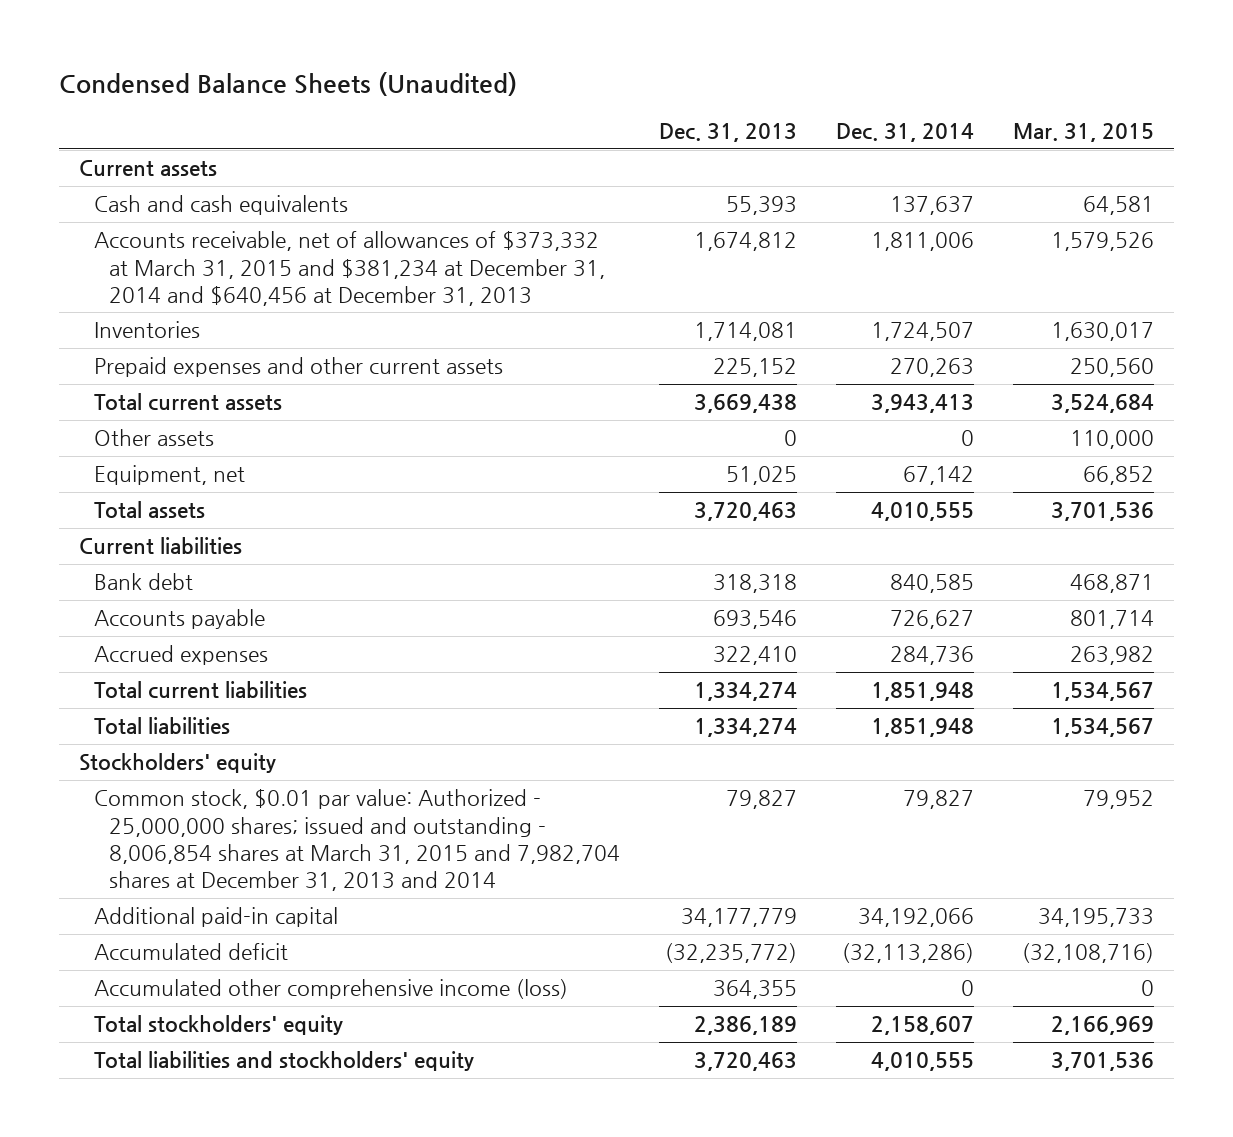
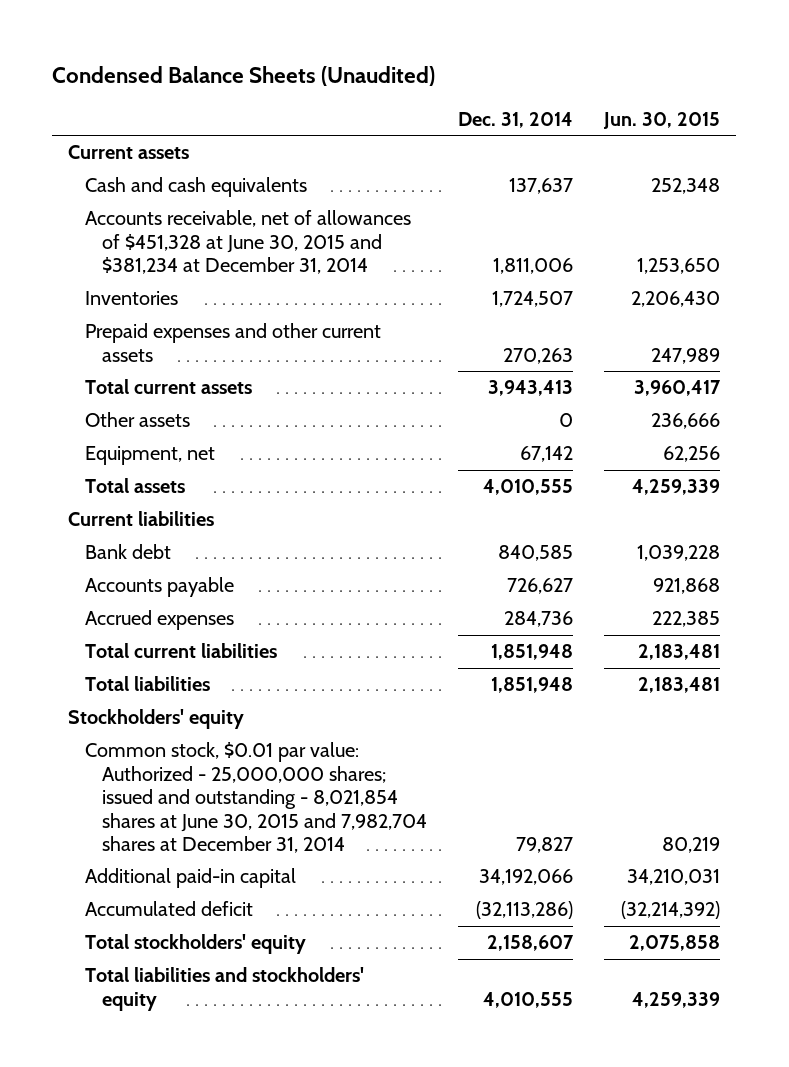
[659,123,798,143] Dec. 31, 2013 -> none
[1013,123,1155,143] Mar. 31, 2015 -> none
none -> [603,112,721,130] Jun. 30, 2015
[93,231,605,306] Accounts receivable, net of allowances of $373,332 at March 31, 2015 and $381,234 at December 31, 2014 and $640,456 at December 31, 2013 -> [84,210,411,275] Accounts receivable, net of allowances of $451,328 at June 30, 2015 and $381,234 at December 31, 2014
[93,789,620,892] Common stock, $0.01 par value: Authorized - 25,000,000 shares; issued and outstanding - 8,006,854 shares at March 31, 2015 and 7,982,704 shares at December 31, 2013 and 2014 -> [84,742,427,853] Common stock, $0.01 par value: Authorized - 25,000,000 shares; issued and outstanding - 8,021,854 shares at June 30, 2015 and 7,982,704 shares at December 31, 2014
[93,979,568,1000] Accumulated other comprehensive income (loss) -> none

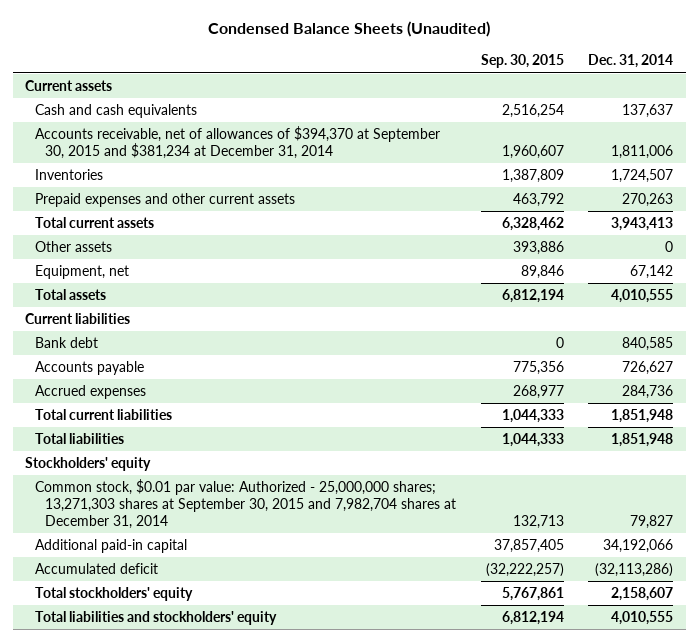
[603,112,721,130] Jun. 30, 2015 -> none
none -> [480,54,564,69] Sep. 30, 2015
[84,210,411,275] Accounts receivable, net of allowances of $451,328 at June 30, 2015 and $381,234 at December 31, 2014 -> [35,126,441,159] Accounts receivable, net of allowances of $394,370 at September 30, 2015 and $381,234 at December 31, 2014
[84,742,427,853] Common stock, $0.01 par value: Authorized - 25,000,000 shares; issued and outstanding - 8,021,854 shares at June 30, 2015 and 7,982,704 shares at December 31, 2014 -> [35,479,457,529] Common stock, $0.01 par value: Authorized - 25,000,000 shares; 13,271,303 shares at September 30, 2015 and 7,982,704 shares at December 31, 2014

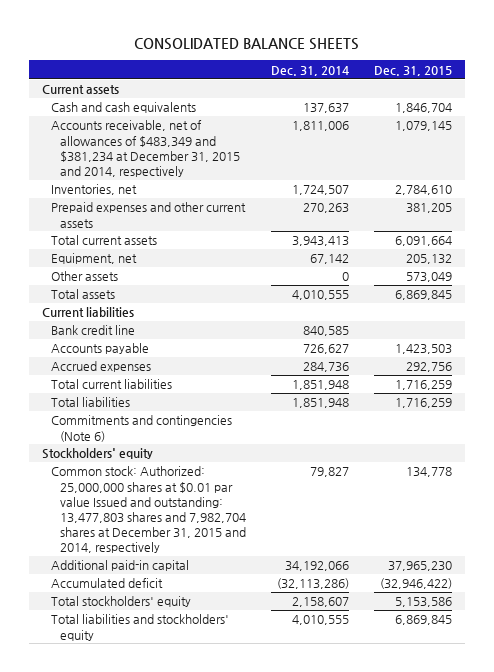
[208,21,491,38] Condensed Balance Sheets (Unaudited) -> [134,38,360,51] CONSOLIDATED BALANCE SHEETS
[480,54,564,69] Sep. 30, 2015 -> none
none -> [374,65,453,76] Dec. 31, 2015
[35,126,441,159] Accounts receivable, net of allowances of $394,370 at September 30, 2015 and $381,234 at December 31, 2014 -> [51,120,241,177] Accounts receivable, net of allowances of $483,349 and $381,234 at December 31, 2015 and 2014, respectively
[35,169,104,181] Inventories -> [51,184,138,196] Inventories, net
[35,241,113,253] Other assets -> [51,271,119,282] Other assets
[35,337,99,349] Bank debt -> [51,325,136,336] Bank credit line
none -> [51,415,233,442] Commitments and contingencies (Note 6)
[35,479,457,529] Common stock, $0.01 par value: Authorized - 25,000,000 shares; 13,271,303 shares at September 30, 2015 and 7,982,704 shares at December 31, 2014 -> [51,466,247,554] Common stock: Authorized: 25,000,000 shares at $0.01 par value Issued and outstanding: 13,477,803 shares and 7,982,704 shares at December 31, 2015 and 2014, respectively

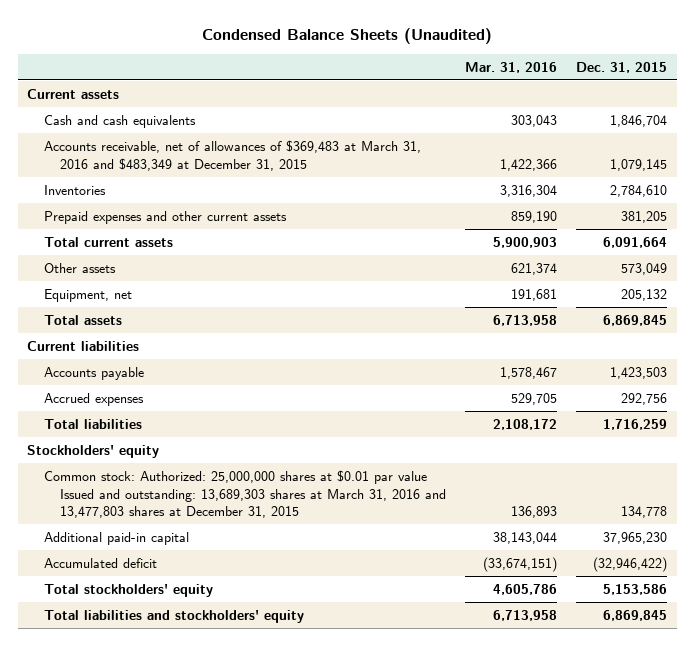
[134,38,360,51] CONSOLIDATED BALANCE SHEETS -> [202,27,493,44] Condensed Balance Sheets (Unaudited)
[271,65,350,76] Dec. 31, 2014 -> none
none -> [465,61,558,73] Mar. 31, 2016
[51,120,241,177] Accounts receivable, net of allowances of $483,349 and $381,234 at December 31, 2015 and 2014, respectively -> [43,139,421,171] Accounts receivable, net of allowances of $369,483 at March 31, 2016 and $483,349 at December 31, 2015
[51,184,138,196] Inventories, net -> [43,184,106,195] Inventories
[51,253,138,265] Equipment, net -> [43,288,132,302] Equipment, net
[51,325,136,336] Bank credit line -> none
[51,379,173,390] Total current liabilities -> none
[51,415,233,442] Commitments and contingencies (Note 6) -> none
[51,466,247,554] Common stock: Authorized: 25,000,000 shares at $0.01 par value Issued and outstanding: 13,477,803 shares and 7,982,704 shares at December 31, 2015 and 2014, respectively -> [43,469,447,519] Common stock: Authorized: 25,000,000 shares at $0.01 par value Issued and outstanding: 13,689,303 shares at March 31, 2016 and 13,477,803 shares at December 31, 2015

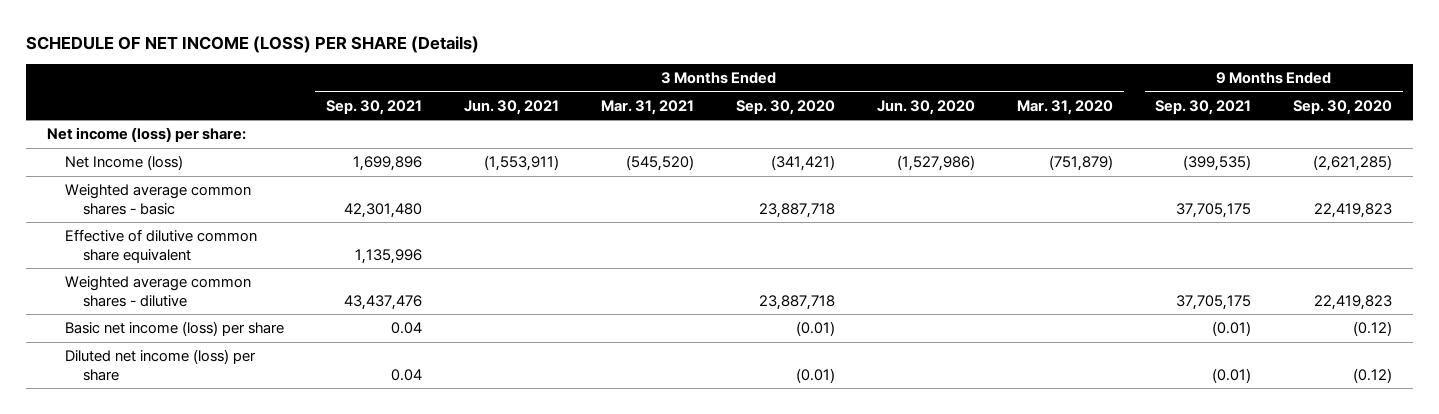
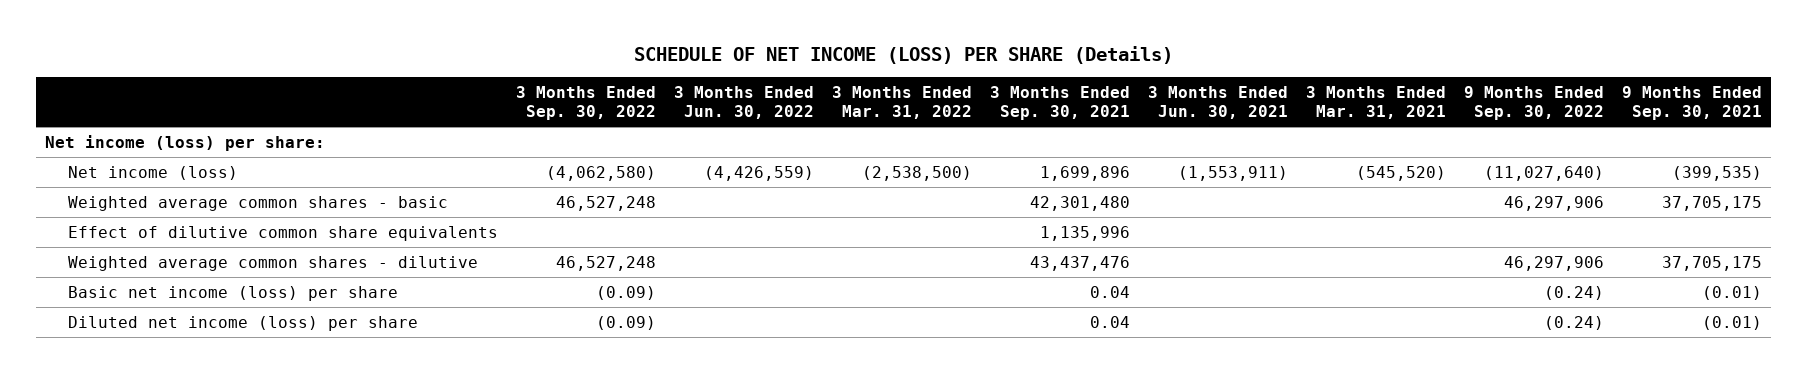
[735,99,835,115] Sep. 30, 2020 -> none
[877,99,976,115] Jun. 30, 2020 -> none
[1017,99,1114,115] Mar. 31, 2020 -> none
[1293,99,1393,115] Sep. 30, 2020 -> none
none -> [516,85,657,120] 3 Months Ended Sep. 30, 2022
none -> [674,85,815,119] 3 Months Ended Jun. 30, 2022
none -> [832,85,973,119] 3 Months Ended Mar. 31, 2022
none -> [1464,85,1605,120] 9 Months Ended Sep. 30, 2022
[64,155,183,171] Net Income (loss) -> [68,165,239,180] Net income (loss)
[64,229,257,263] Effective of dilutive common share equivalent -> [68,225,499,241] Effect of dilutive common share equivalents

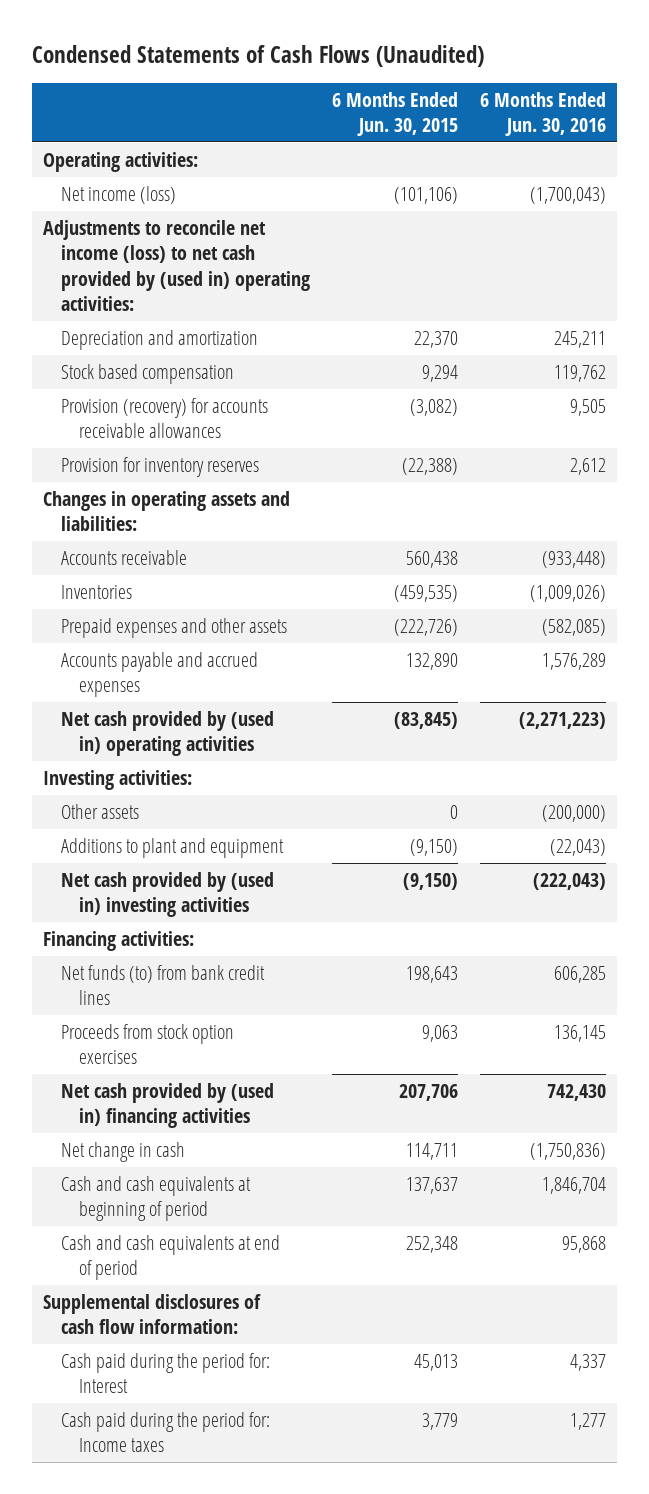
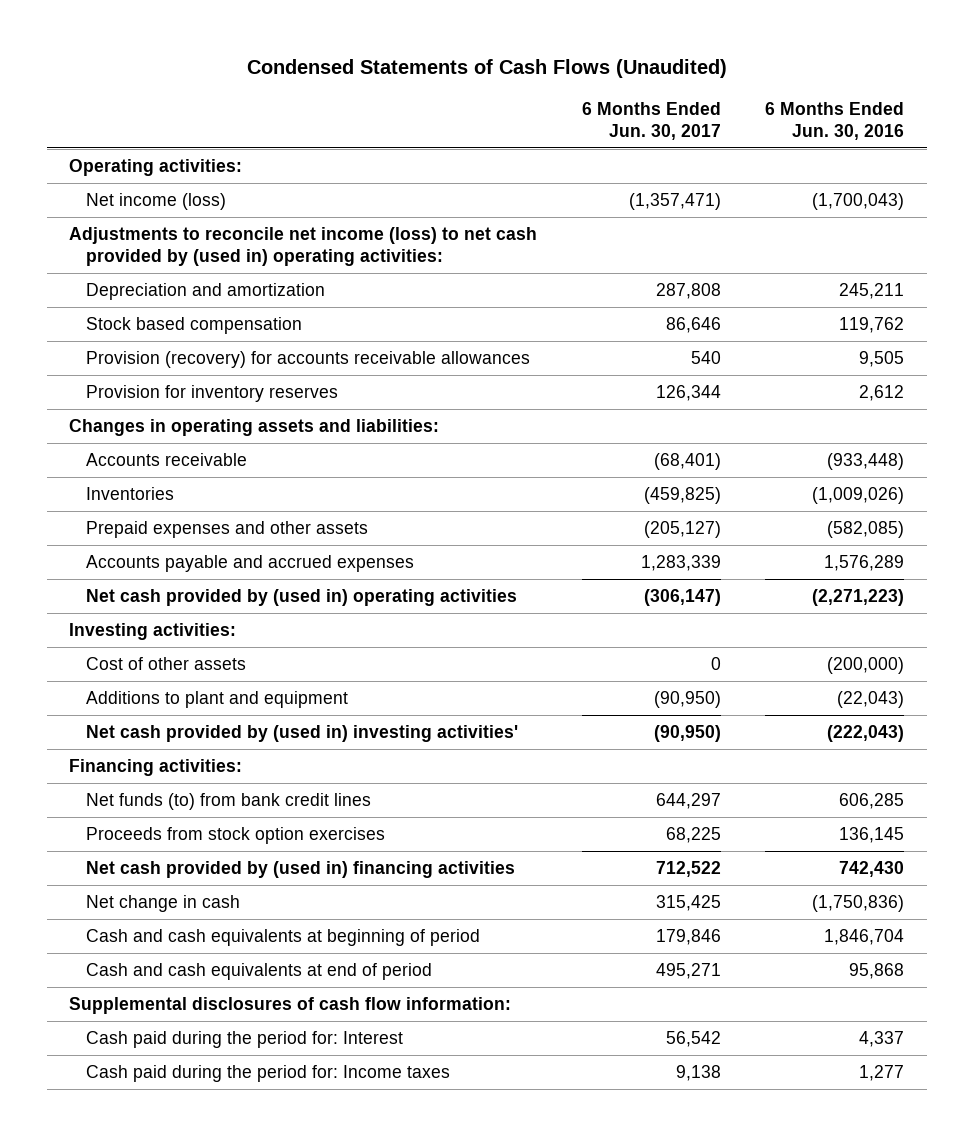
[332,91,459,137] 6 Months Ended Jun. 30, 2015 -> none
none -> [581,102,721,140] 6 Months Ended Jun. 30, 2017
[61,803,140,819] Other assets -> [86,657,247,671] Cost of other assets
[61,871,275,918] Net cash provided by (used in) investing activities -> [86,725,519,743] Net cash provided by (used in) investing activities'

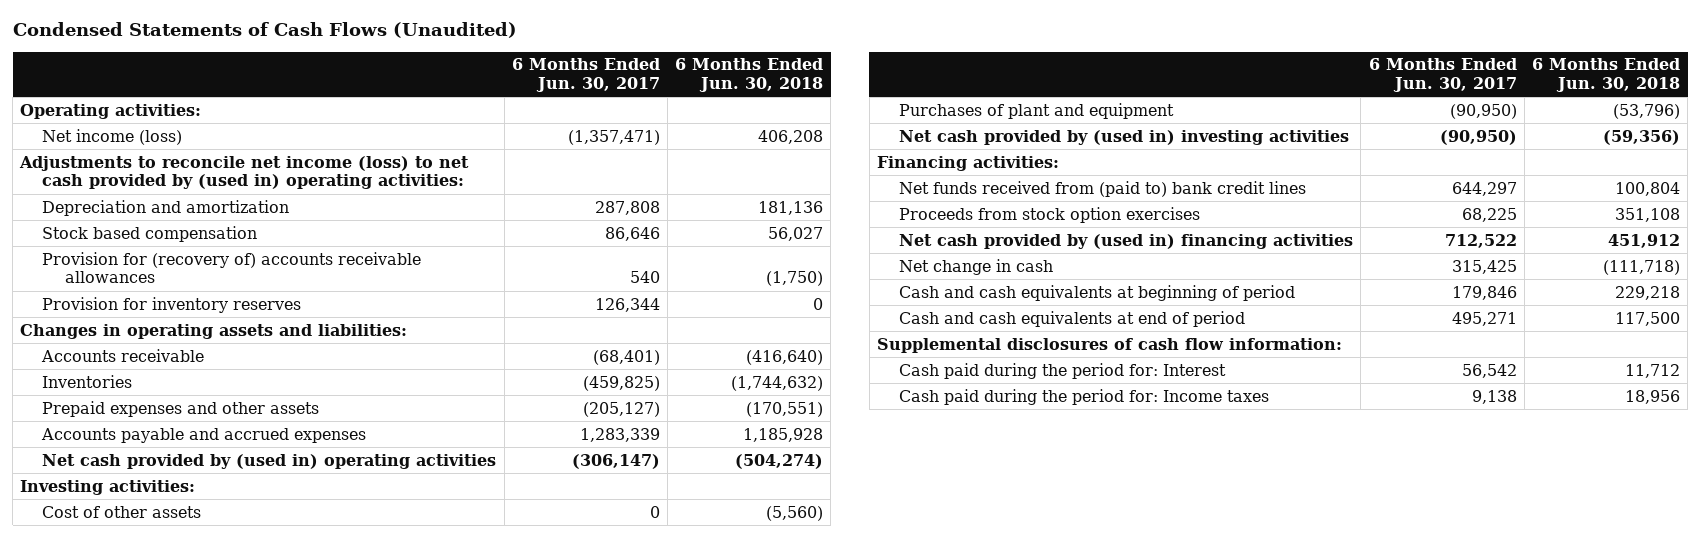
[765,102,905,140] 6 Months Ended Jun. 30, 2016 -> none
none -> [675,58,824,92] 6 Months Ended Jun. 30, 2018
[86,351,531,369] Provision (recovery) for accounts receivable allowances -> [42,251,422,284] Provision for (recovery of) accounts receivable allowances
[86,691,349,709] Additions to plant and equipment -> [899,102,1175,119] Purchases of plant and equipment
[86,725,519,743] Net cash provided by (used in) investing activities' -> [899,129,1350,145] Net cash provided by (used in) investing activities
[86,793,372,811] Net funds (to) from bank credit lines -> [899,180,1307,197] Net funds received from (paid to) bank credit lines

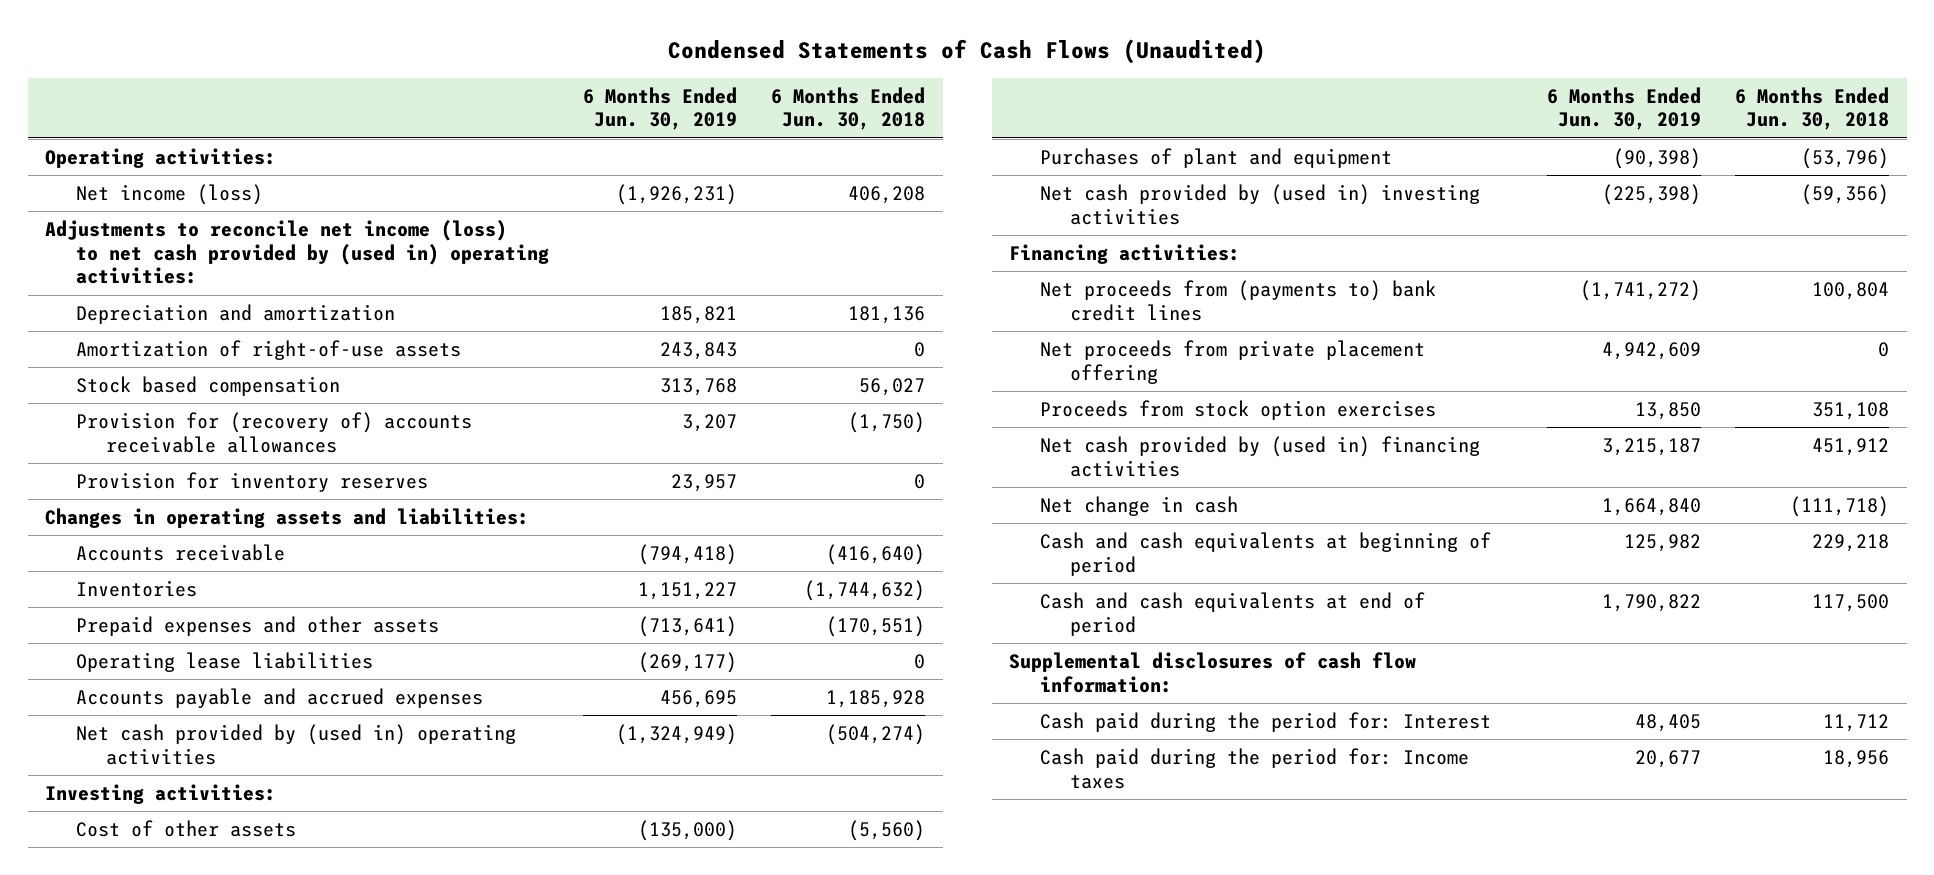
[511,58,660,92] 6 Months Ended Jun. 30, 2017 -> none
none -> [582,86,737,131] 6 Months Ended Jun. 30, 2019
none -> [75,339,461,360] Amortization of right-of-use assets
none -> [75,651,373,672] Operating lease liabilities
[899,180,1307,197] Net funds received from (paid to) bank credit lines -> [1039,279,1436,321] Net proceeds from (payments to) bank credit lines
none -> [1039,339,1425,384] Net proceeds from private placement offering

